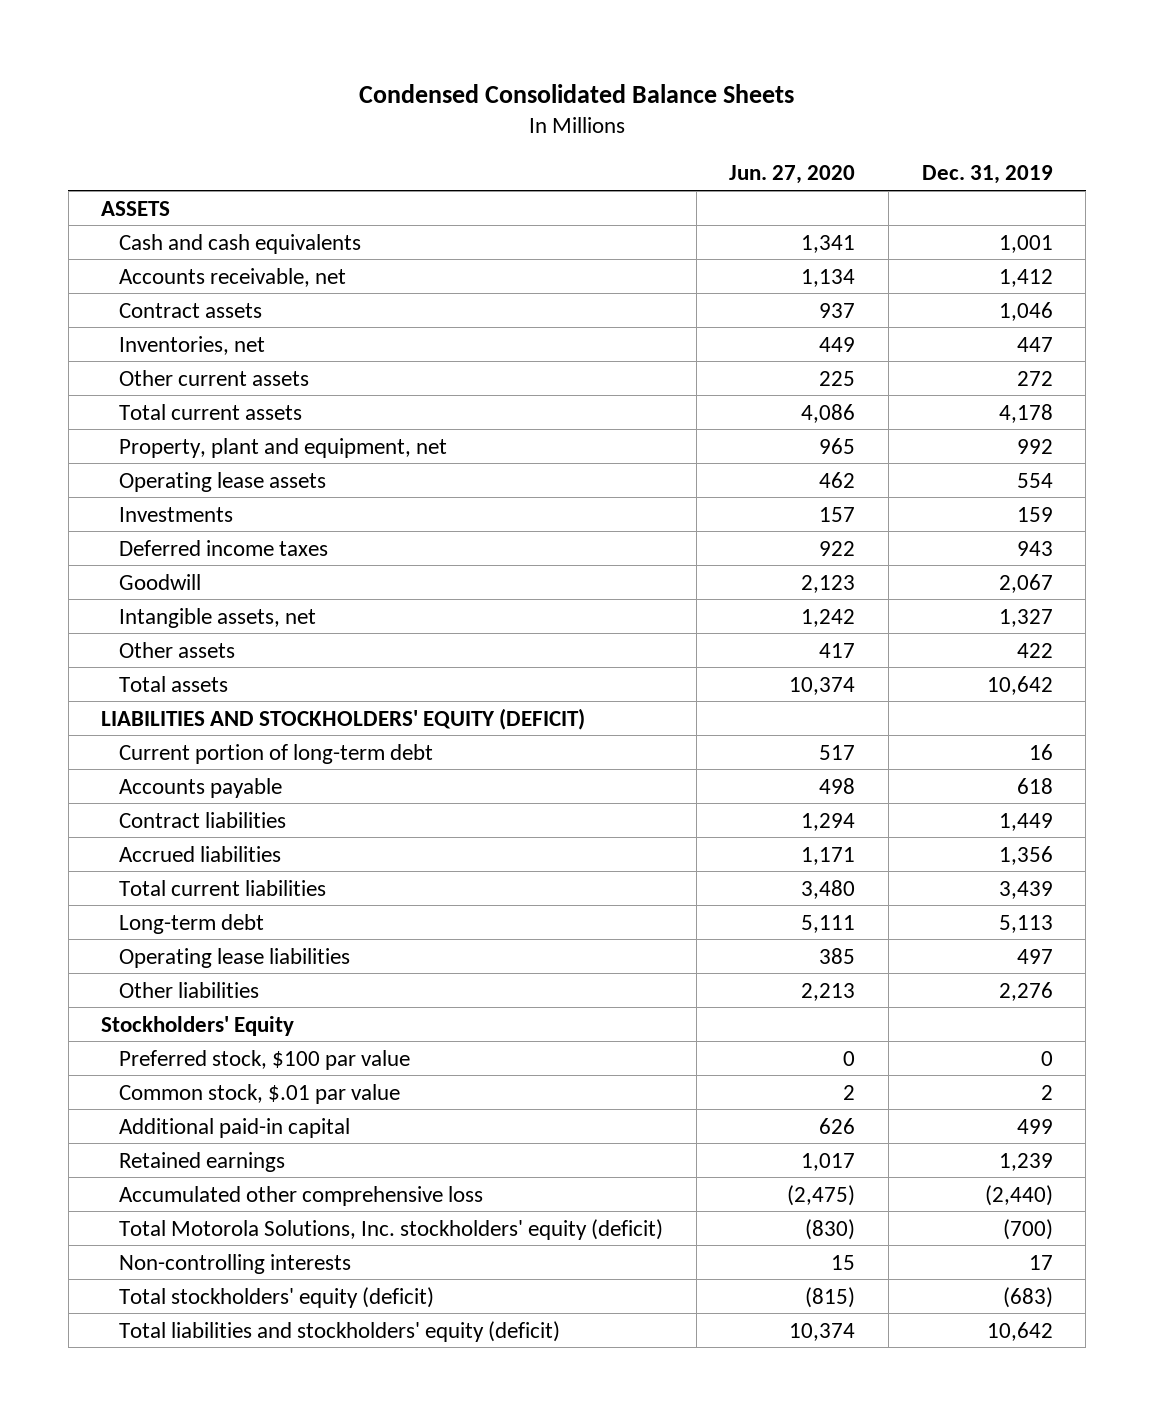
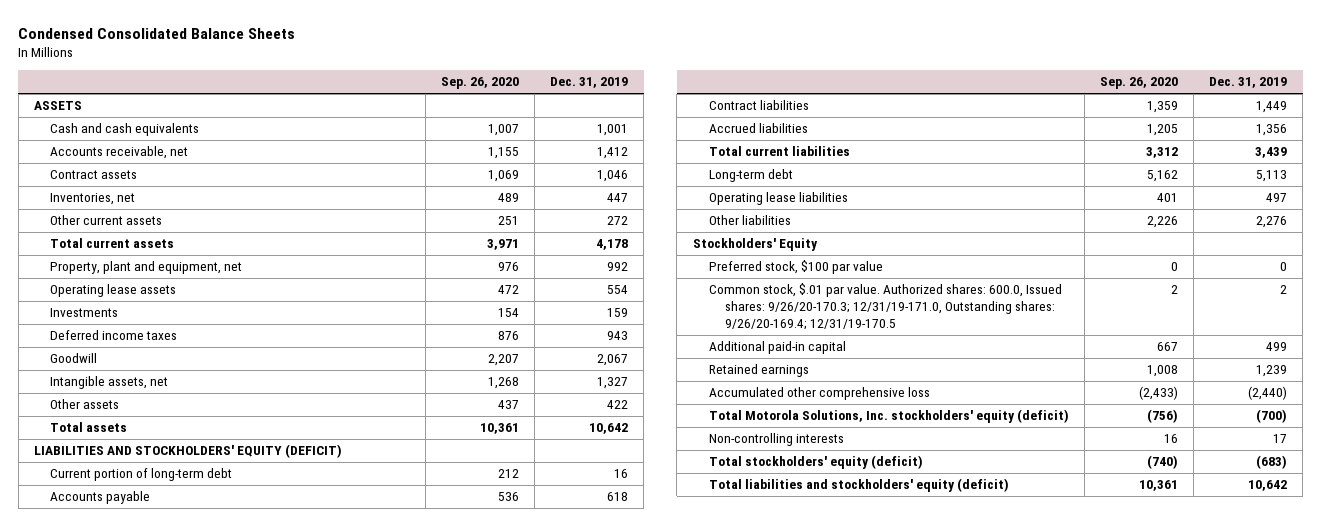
[729,165,856,185] Jun. 27, 2020 -> none
none -> [440,77,519,90] Sep. 26, 2020
[119,1083,401,1104] Common stock, $.01 par value -> [708,283,1062,331] Common stock, $.01 par value. Authorized shares: 600.0, Issued shares: 9/26/20-170.3; 12/31/19-171.0, Outstanding shares: 9/26/20-169.4; 12/31/19-170.5

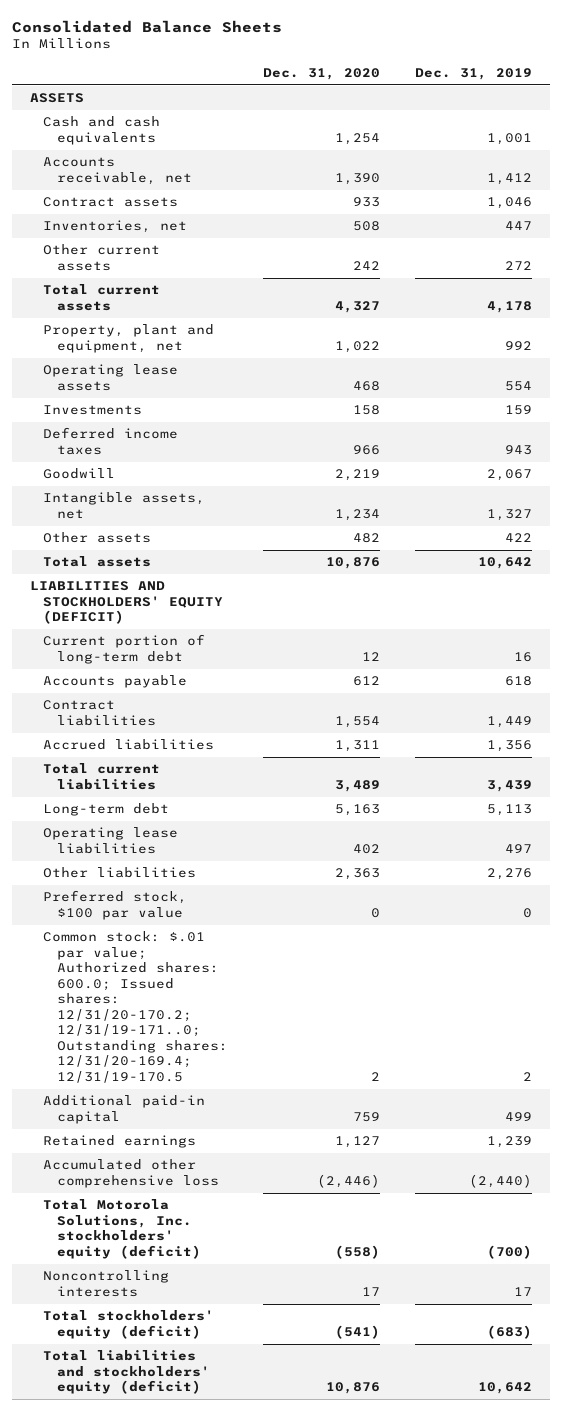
[18,27,296,39] Condensed Consolidated Balance Sheets -> [12,19,283,33] Consolidated Balance Sheets
[440,77,519,90] Sep. 26, 2020 -> none
none -> [262,67,380,80] Dec. 31, 2020
[692,238,818,252] Stockholders' Equity -> none
[708,283,1062,331] Common stock, $.01 par value. Authorized shares: 600.0, Issued shares: 9/26/20-170.3; 12/31/19-171.0, Outstanding shares: 9/26/20-169.4; 12/31/19-170.5 -> [43,931,228,1083] Common stock: $.01 par value; Authorized shares: 600.0; Issued shares: 12/31/20-170.2; 12/31/19-171..0; Outstanding shares: 12/31/20-169.4; 12/31/19-170.5
[708,433,844,447] Non-controlling interests -> [43,1270,170,1297] Noncontrolling interests

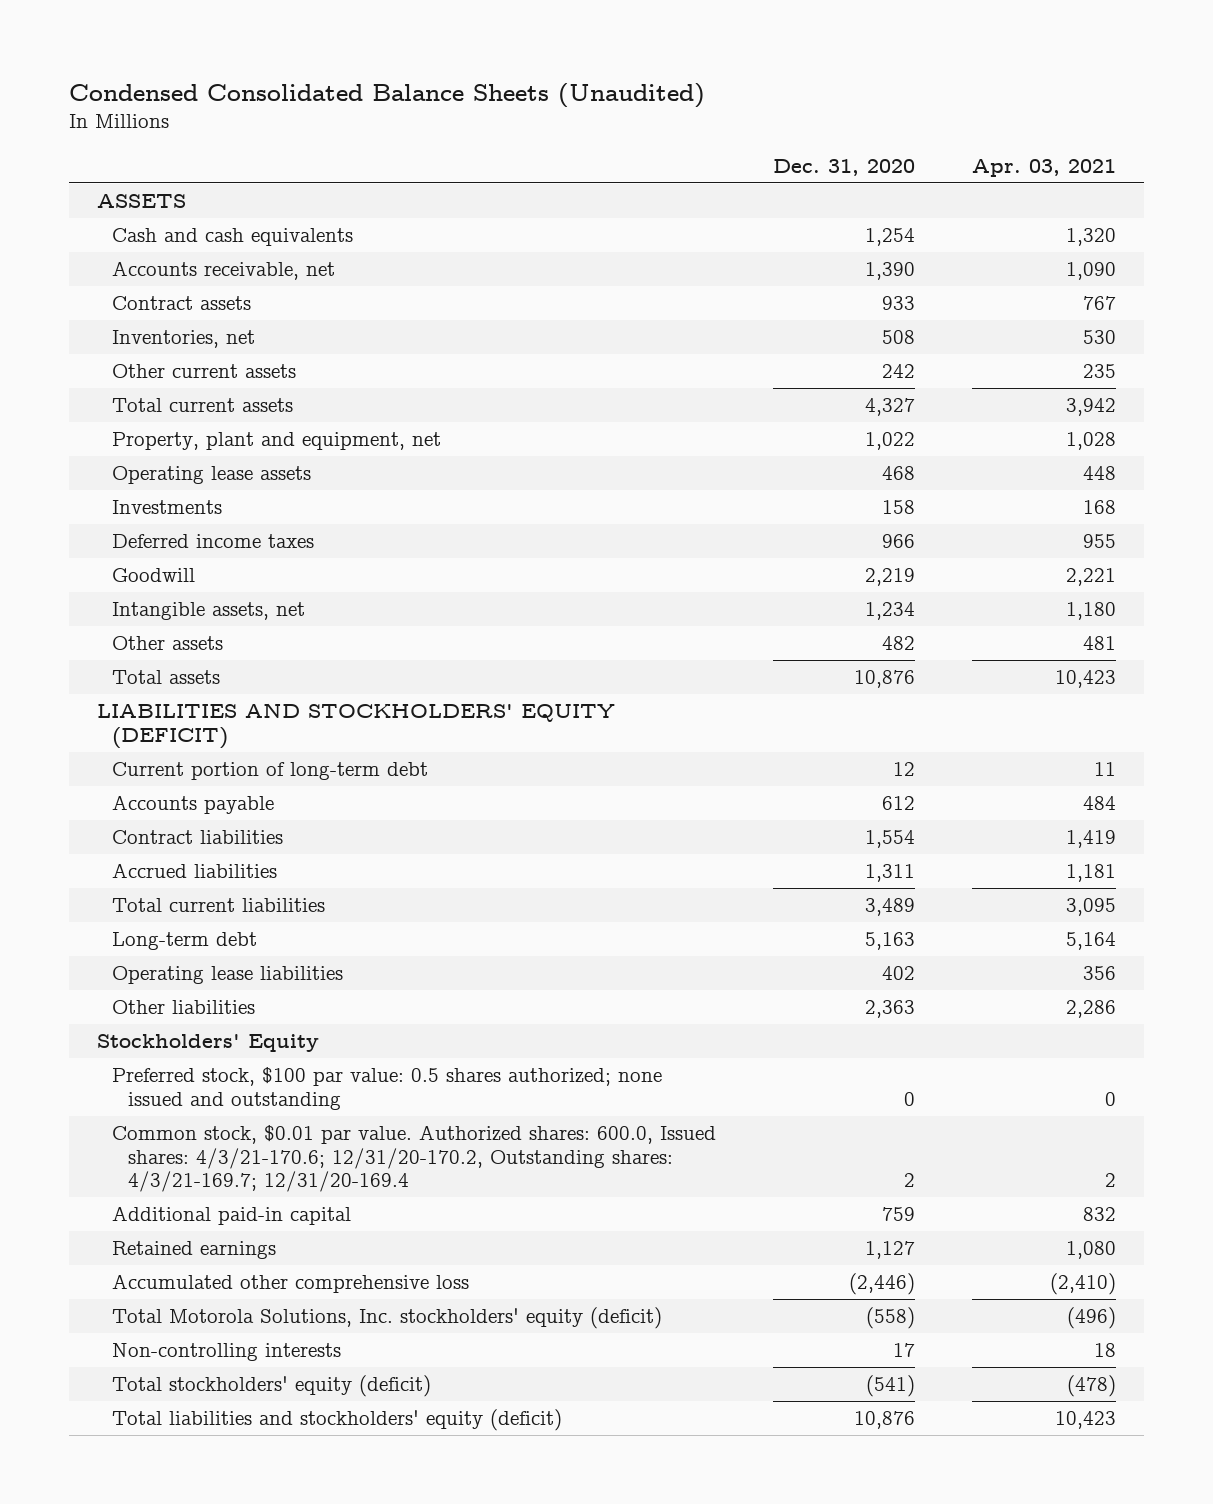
[12,19,283,33] Consolidated Balance Sheets -> [68,82,705,108] Condensed Consolidated Balance Sheets (Unaudited)
[414,67,532,80] Dec. 31, 2019 -> none
none -> [971,158,1116,177] Apr. 03, 2021
none -> [97,1033,320,1052] Stockholders' Equity
[43,890,188,920] Preferred stock, $100 par value -> [112,1066,663,1110] Preferred stock, $100 par value: 0.5 shares authorized; none issued and outstanding
[43,931,228,1083] Common stock: $.01 par value; Authorized shares: 600.0; Issued shares: 12/31/20-170.2; 12/31/19-171..0; Outstanding shares: 12/31/20-169.4; 12/31/19-170.5 -> [112,1124,717,1193] Common stock, $0.01 par value. Authorized shares: 600.0, Issued shares: 4/3/21-170.6; 12/31/20-170.2, Outstanding shares: 4/3/21-169.7; 12/31/20-169.4
[43,1270,170,1297] Noncontrolling interests -> [112,1342,342,1361] Non-controlling interests

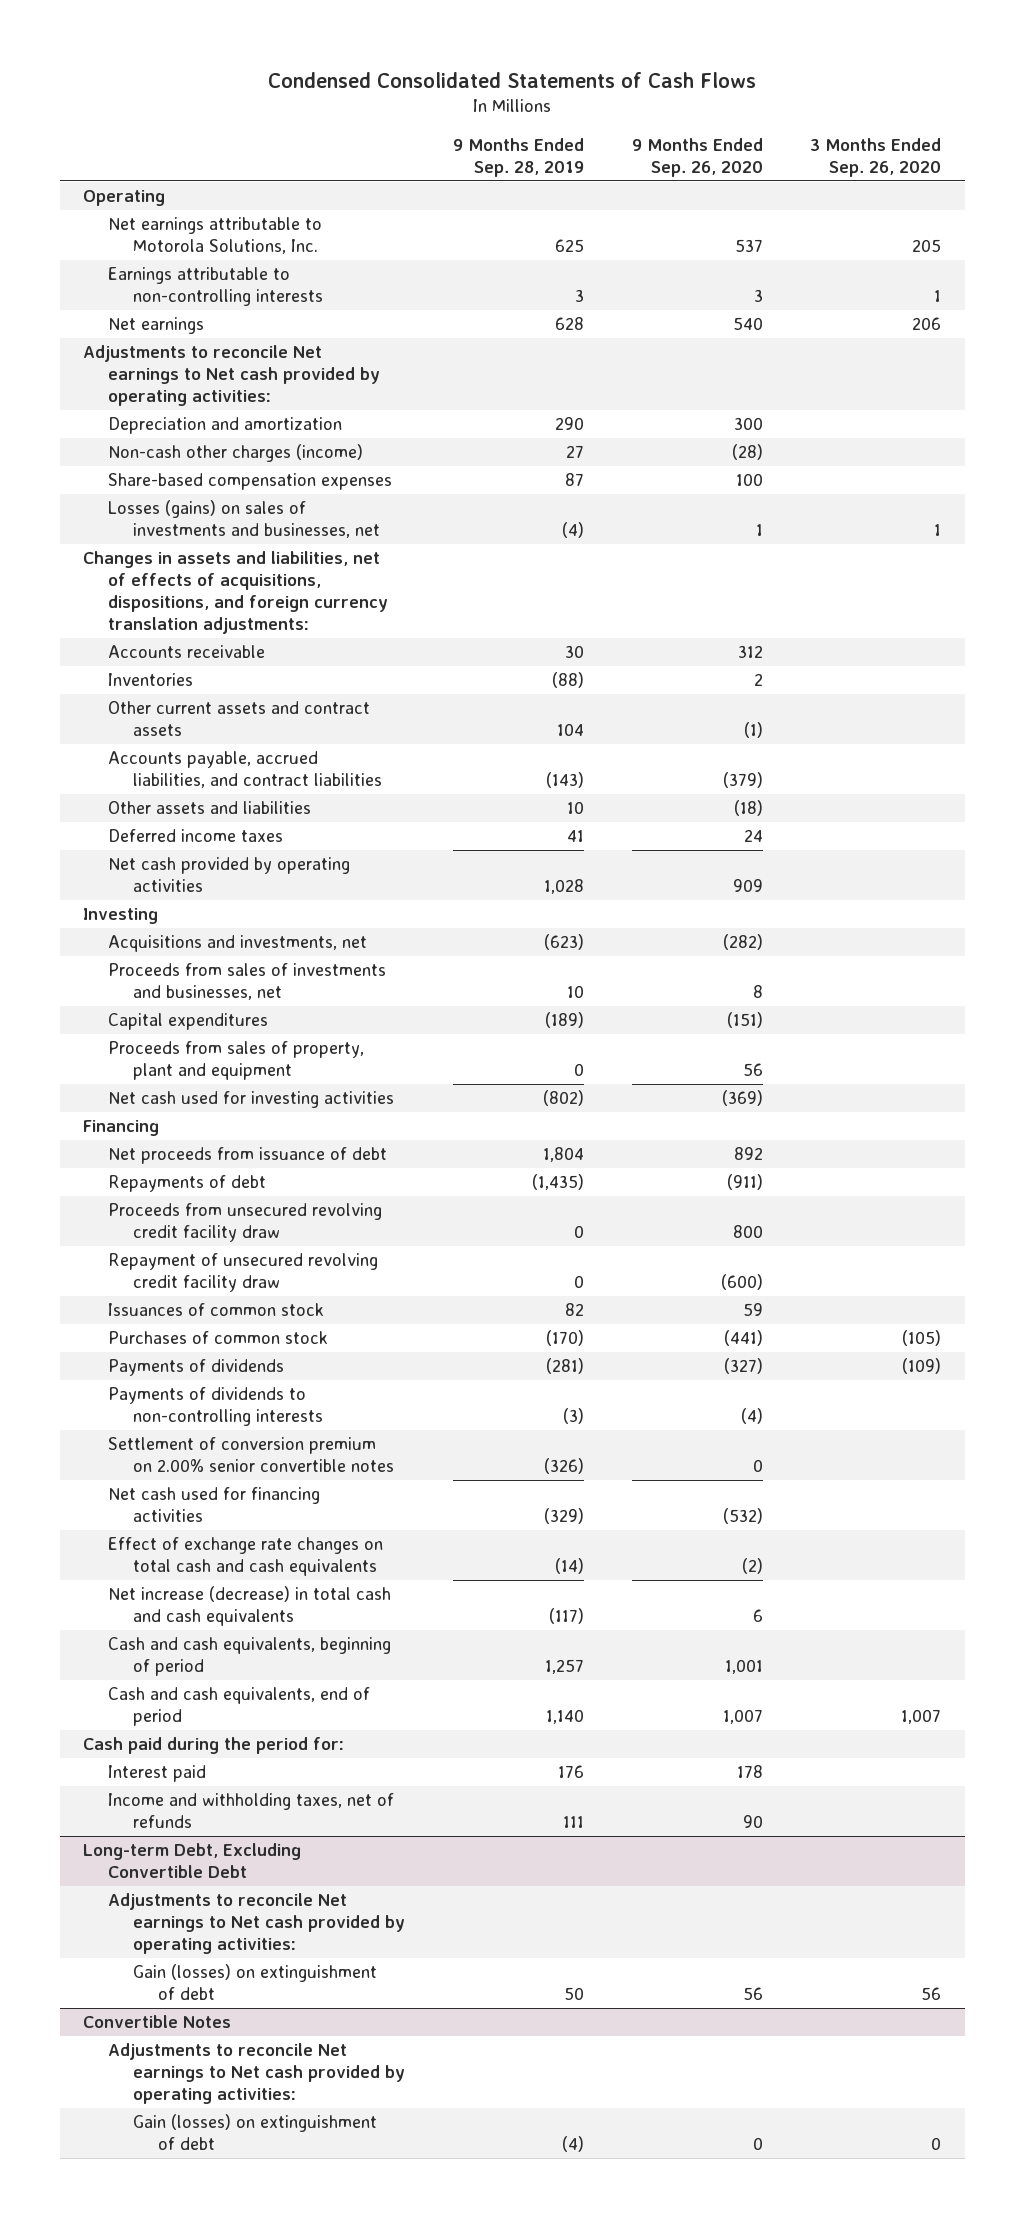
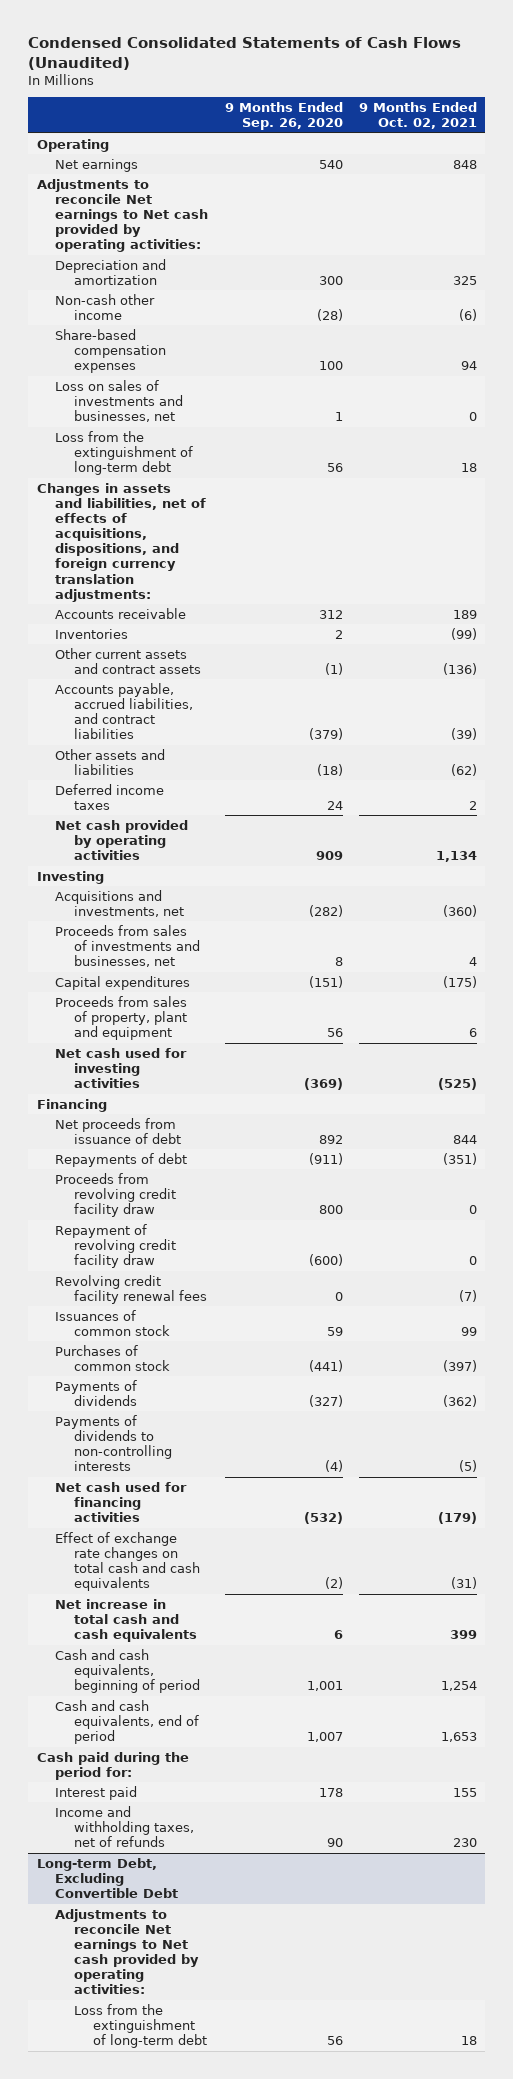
[268,71,757,88] Condensed Consolidated Statements of Cash Flows -> [28,37,462,70] Condensed Consolidated Statements of Cash Flows (Unaudited)
[453,137,585,177] 9 Months Ended Sep. 28, 2019 -> none
[810,137,942,177] 3 Months Ended Sep. 26, 2020 -> none
none -> [358,101,477,130] 9 Months Ended Oct. 02, 2021
[108,217,323,255] Net earnings attributable to Motorola Solutions, Inc. -> none
[108,267,324,307] Earnings attributable to non-controlling interests -> none
[108,444,364,463] Non-cash other charges (income) -> [55,293,156,320] Non-cash other income
[108,500,381,539] Losses (gains) on sales of investments and businesses, net -> [55,379,184,423] Loss on sales of investments and businesses, net
none -> [55,430,194,476] Loss from the extinguishment of long-term debt
[108,1203,383,1243] Proceeds from unsecured revolving credit facility draw -> [55,1172,177,1218] Proceeds from revolving credit facility draw
[108,1253,379,1293] Repayment of unsecured revolving credit facility draw -> [55,1223,177,1269] Repayment of revolving credit facility draw
none -> [55,1274,208,1304] Revolving credit facility renewal fees
[108,1437,395,1473] Settlement of conversion premium on 2.00% senior convertible notes -> none
[108,1586,392,1627] Net increase (decrease) in total cash and cash equivalents -> [55,1598,198,1643] Net increase in total cash and cash equivalents
[83,2015,232,2029] Convertible Notes -> none
[108,2043,406,2105] Adjustments to reconcile Net earnings to Net cash provided by operating activities: -> none
[133,2114,378,2151] Gain (losses) on extinguishment of debt -> none
[133,1964,378,2001] Gain (losses) on extinguishment of debt -> [74,2003,208,2049] Loss from the extinguishment of long-term debt

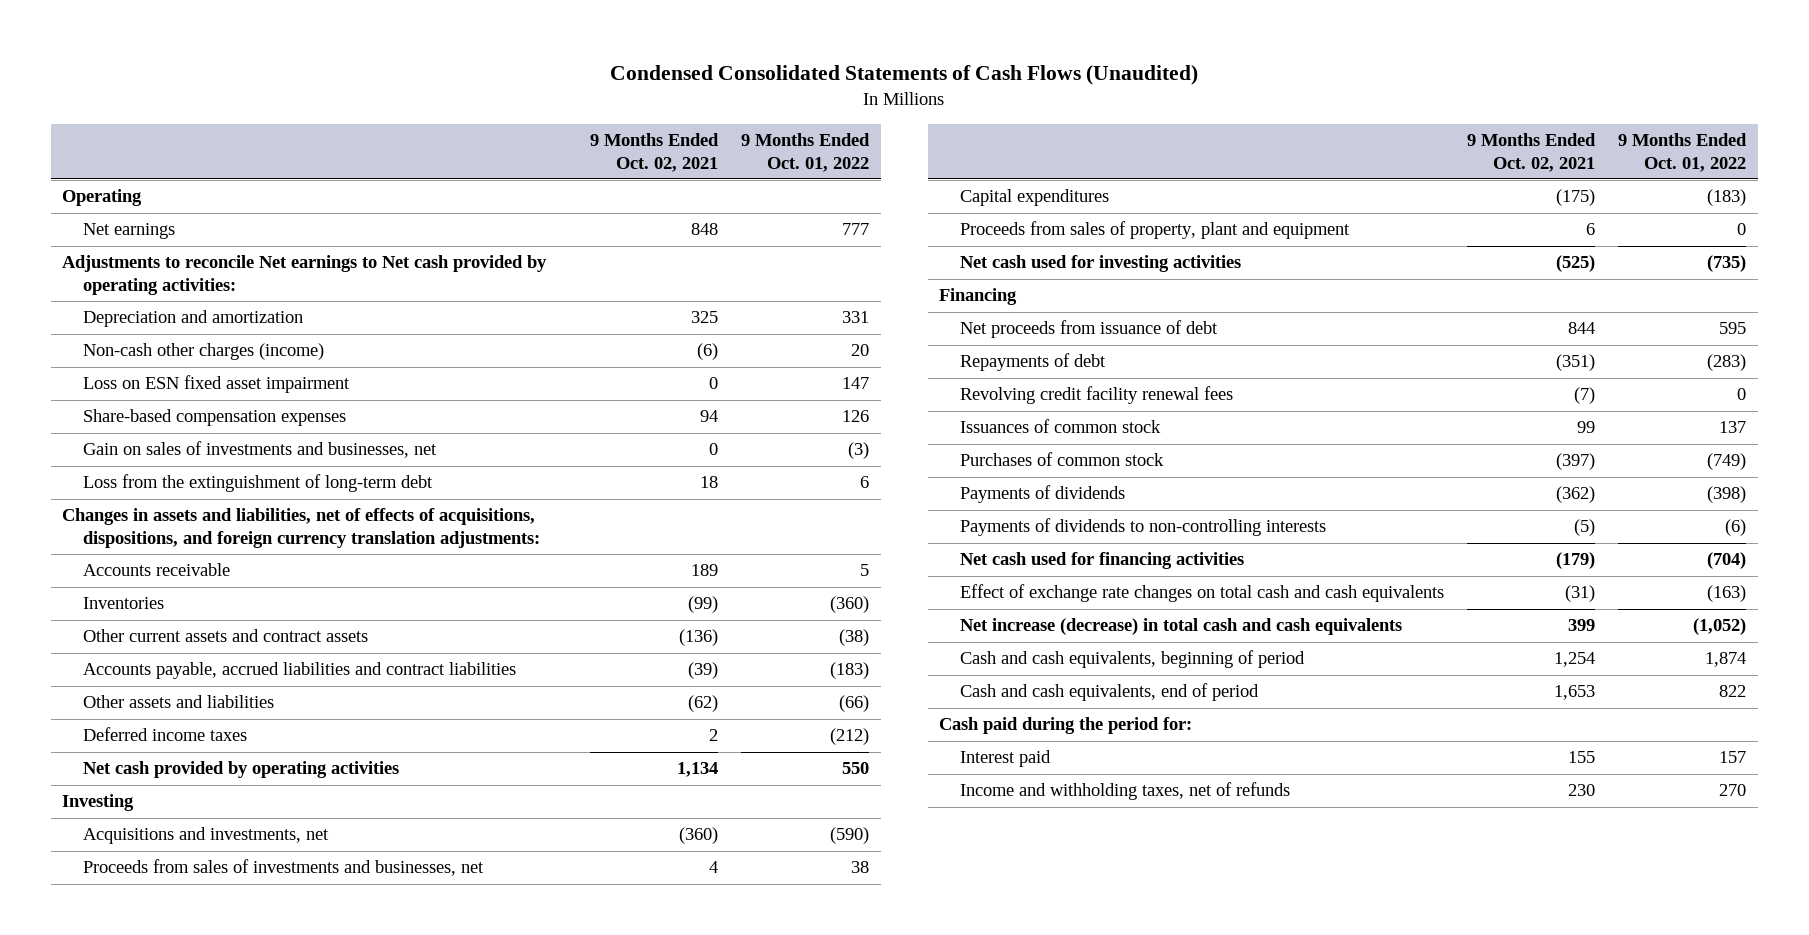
[224,101,343,131] 9 Months Ended Sep. 26, 2020 -> none
none -> [741,132,871,172] 9 Months Ended Oct. 01, 2022
[55,293,156,320] Non-cash other income -> [83,343,325,361] Non-cash other charges (income)
none -> [83,375,351,394] Loss on ESN fixed asset impairment
[55,379,184,423] Loss on sales of investments and businesses, net -> [83,441,438,459] Gain on sales of investments and businesses, net
[55,682,194,740] Accounts payable, accrued liabilities, and contract liabilities -> [83,662,517,680] Accounts payable, accrued liabilities and contract liabilities
[55,1172,177,1218] Proceeds from revolving credit facility draw -> none
[55,1223,177,1269] Repayment of revolving credit facility draw -> none
[55,1598,198,1643] Net increase in total cash and cash equivalents -> [960,618,1403,636] Net increase (decrease) in total cash and cash equivalents
[36,1857,179,1899] Long-term Debt, Excluding Convertible Debt -> none
[55,1908,200,1995] Adjustments to reconcile Net earnings to Net cash provided by operating activities: -> none
[74,2003,208,2049] Loss from the extinguishment of long-term debt -> none

